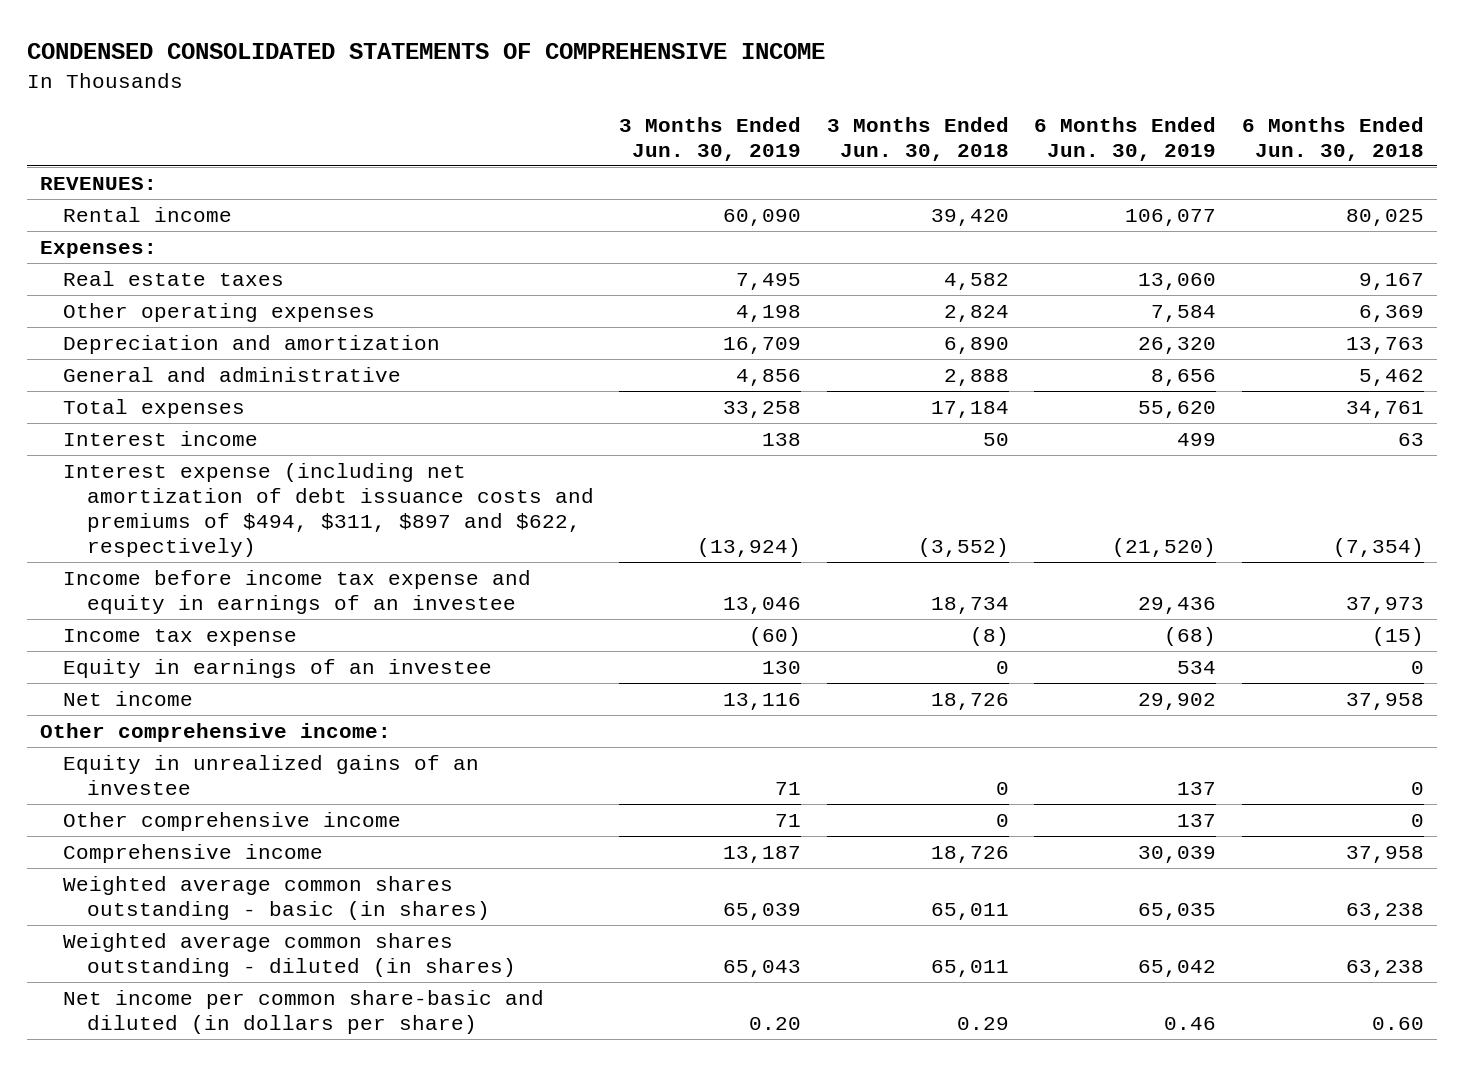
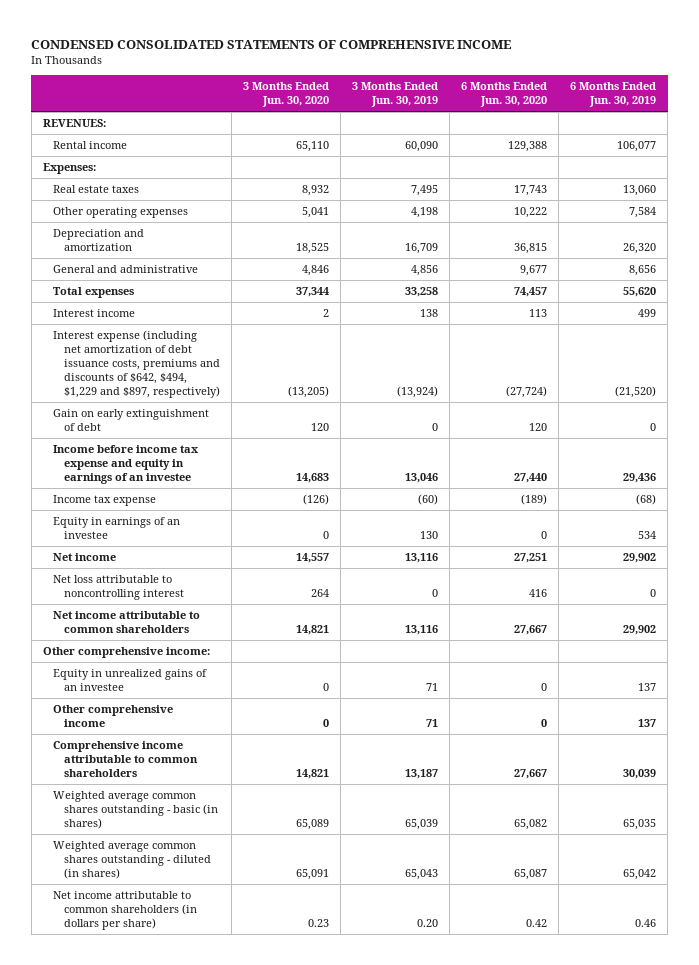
[826,116,1009,161] 3 Months Ended Jun. 30, 2018 -> none
[1241,116,1424,161] 6 Months Ended Jun. 30, 2018 -> none
none -> [242,81,329,108] 3 Months Ended Jun. 30, 2020
none -> [460,81,547,108] 6 Months Ended Jun. 30, 2020
[63,462,594,558] Interest expense (including net amortization of debt issuance costs and premiums of $494, $311, $897 and $622, respectively) -> [53,330,220,399] Interest expense (including net amortization of debt issuance costs, premiums and discounts of $642, $494, $1,229 and $897, respectively)
none -> [53,409,210,432] Gain on early extinguishment of debt
none -> [53,575,184,601] Net loss attributable to noncontrolling interest
none -> [53,611,201,634] Net income attributable to common shareholders
[63,843,324,863] Comprehensive income -> [53,741,198,778] Comprehensive income attributable to common shareholders
[63,989,545,1034] Net income per common share-basic and diluted (in dollars per share) -> [53,891,197,931] Net income attributable to common shareholders (in dollars per share)

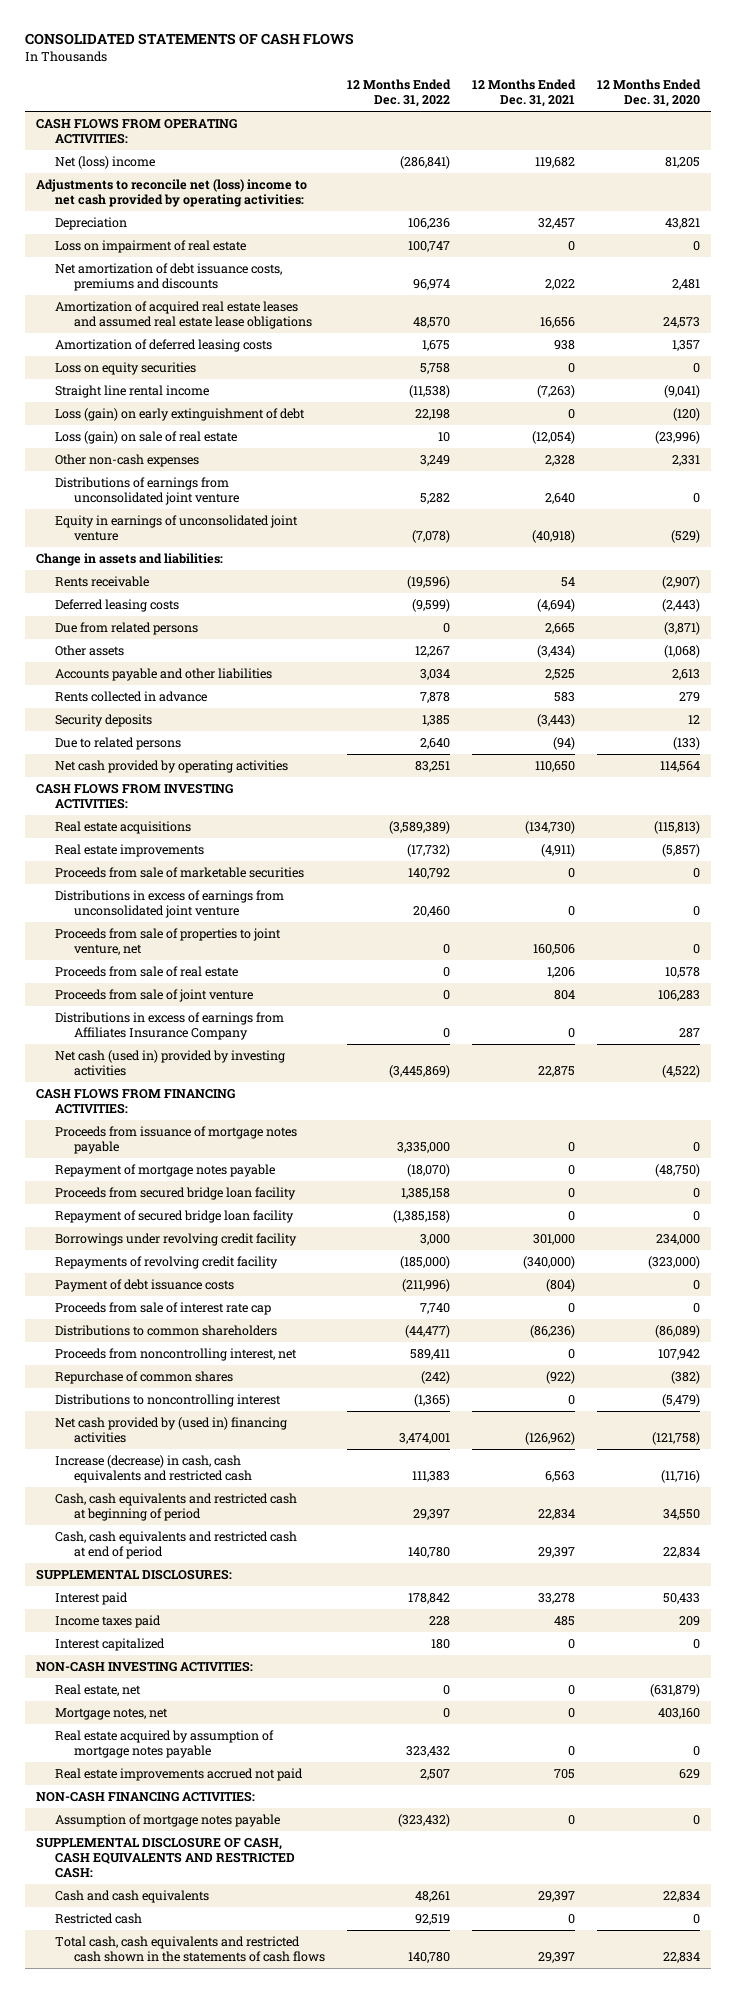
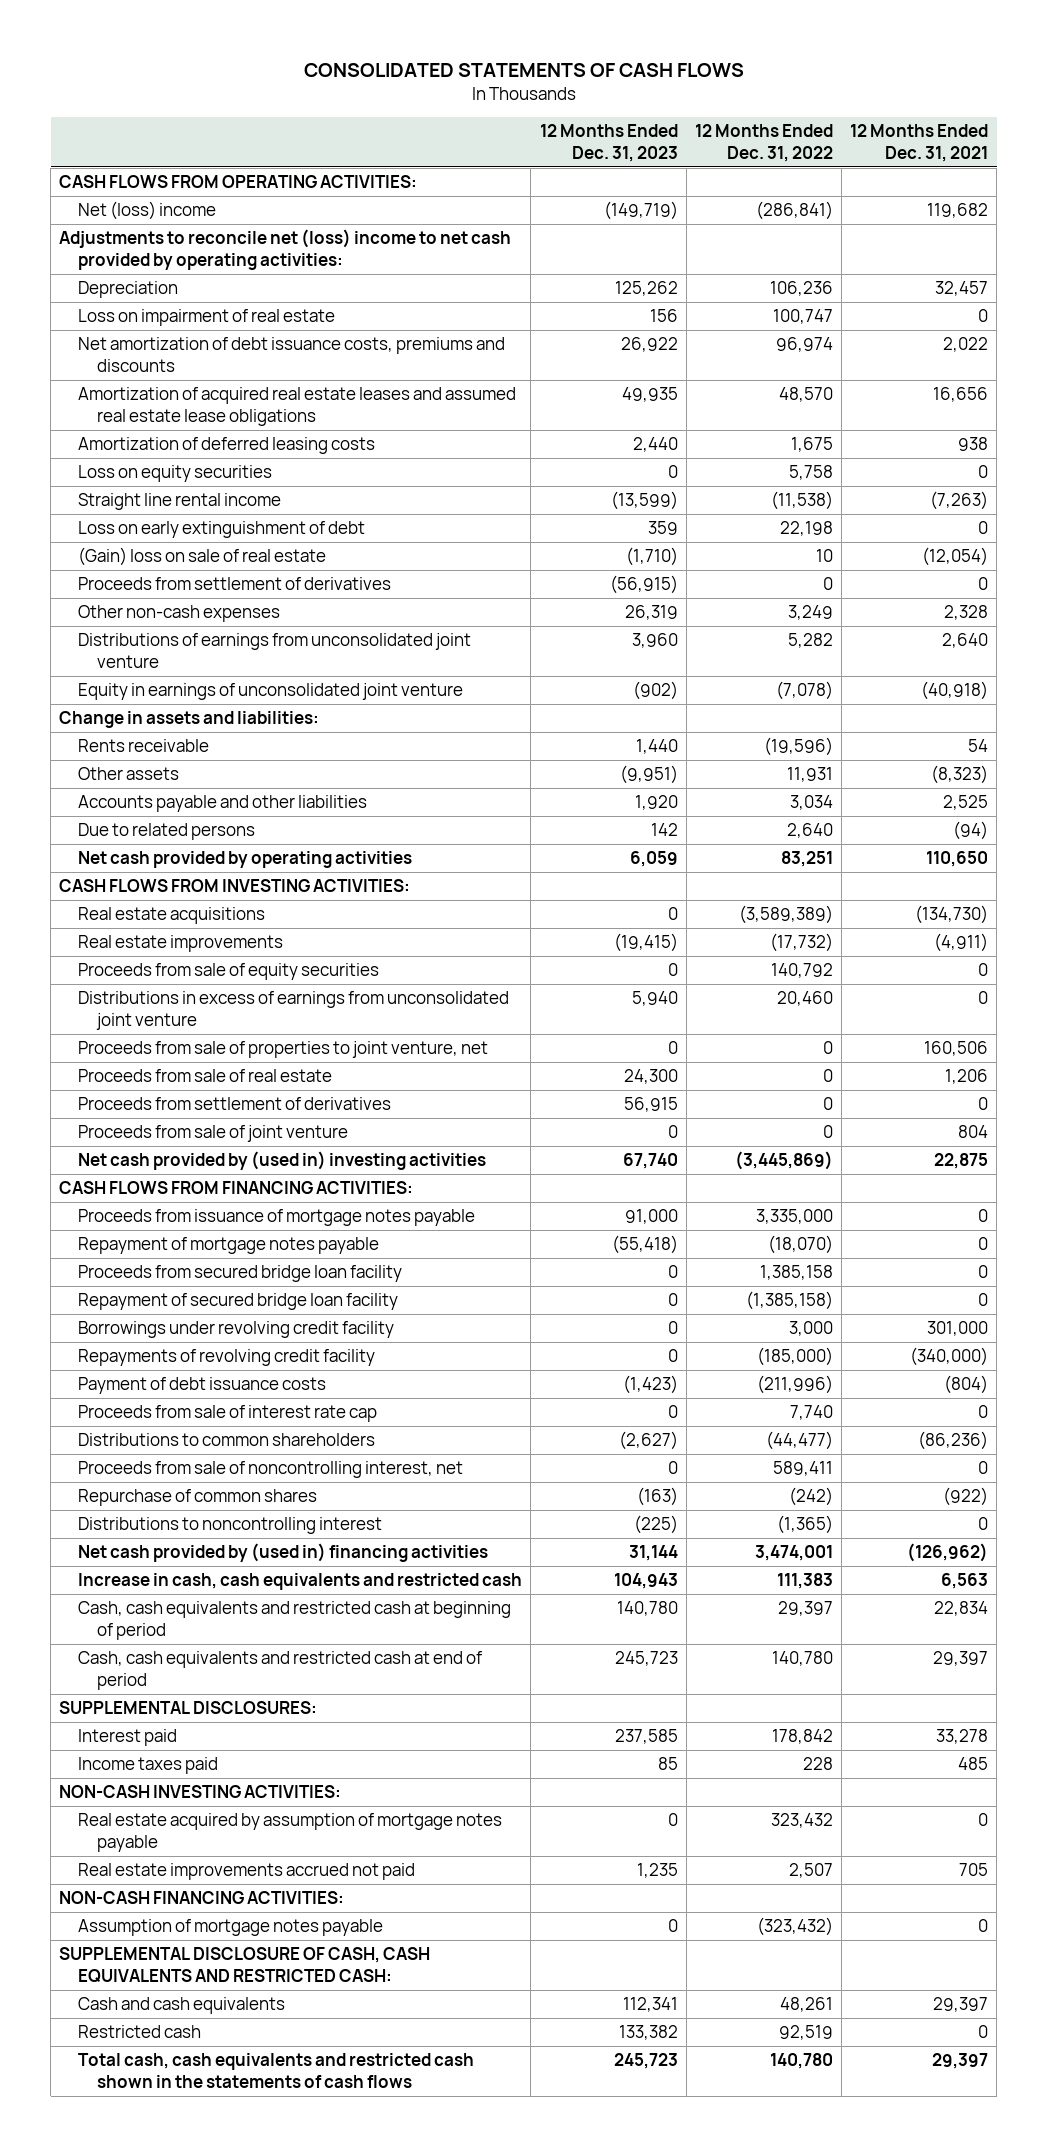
[596,78,701,107] 12 Months Ended Dec. 31, 2020 -> none
none -> [539,124,678,163] 12 Months Ended Dec. 31, 2023
[54,408,305,422] Loss (gain) on early extinguishment of debt -> [78,521,366,539] Loss on early extinguishment of debt
[54,431,237,445] Loss (gain) on sale of real estate -> [78,547,327,567] (Gain) loss on sale of real estate
none -> [78,577,392,591] Proceeds from settlement of derivatives
[54,599,179,613] Deferred leasing costs -> none
[54,622,198,636] Due from related persons -> none
[415,646,451,658] 12,267 -> [786,767,833,783] 11,931
[536,645,575,659] (3,434) -> [931,765,989,785] (8,323)
[54,691,207,703] Rents collected in advance -> none
[54,714,152,728] Security deposits -> none
[54,867,304,879] Proceeds from sale of marketable securities -> [78,963,380,981] Proceeds from sale of equity securities
none -> [78,1097,392,1111] Proceeds from settlement of derivatives
[54,1012,284,1041] Distributions in excess of earnings from Affiliates Insurance Company -> none
[54,1050,285,1077] Net cash (used in) provided by investing activities -> [78,1151,487,1171] Net cash provided by (used in) investing activities
[54,1348,297,1362] Proceeds from noncontrolling interest, net -> [78,1461,464,1479] Proceeds from sale of noncontrolling interest, net
[54,1455,253,1484] Increase (decrease) in cash, cash equivalents and restricted cash -> [78,1573,523,1591] Increase in cash, cash equivalents and restricted cash
[54,1638,165,1652] Interest capitalized -> none
[54,1684,141,1697] Real estate, net -> none
[54,1708,168,1721] Mortgage notes, net -> none

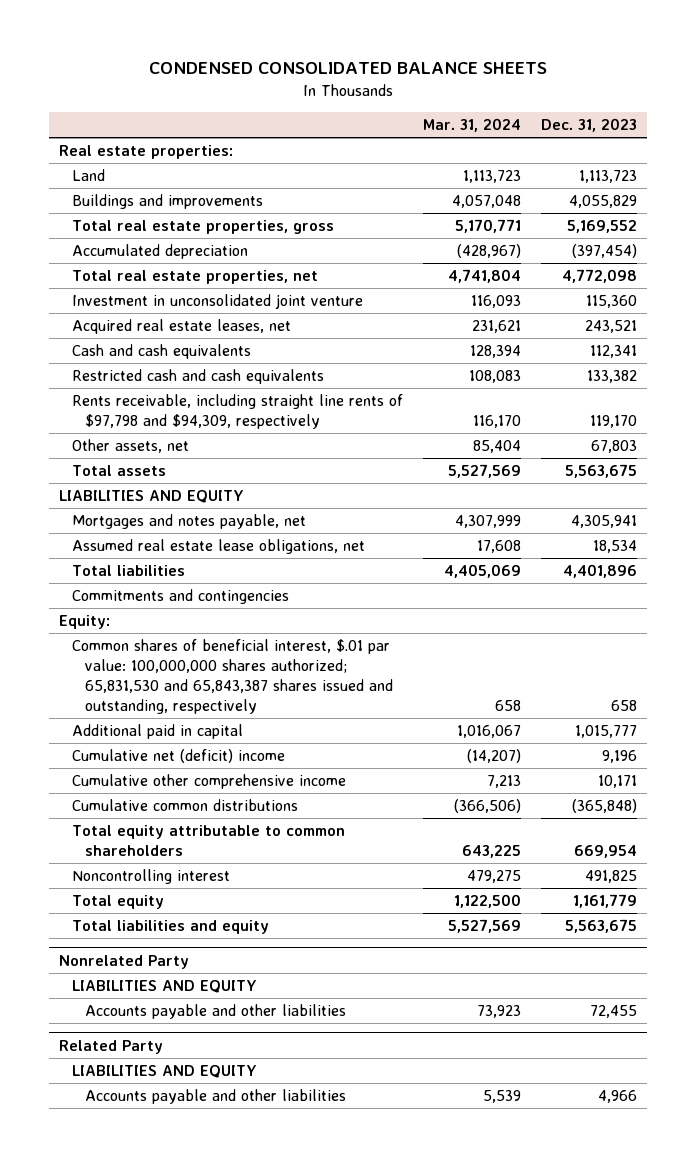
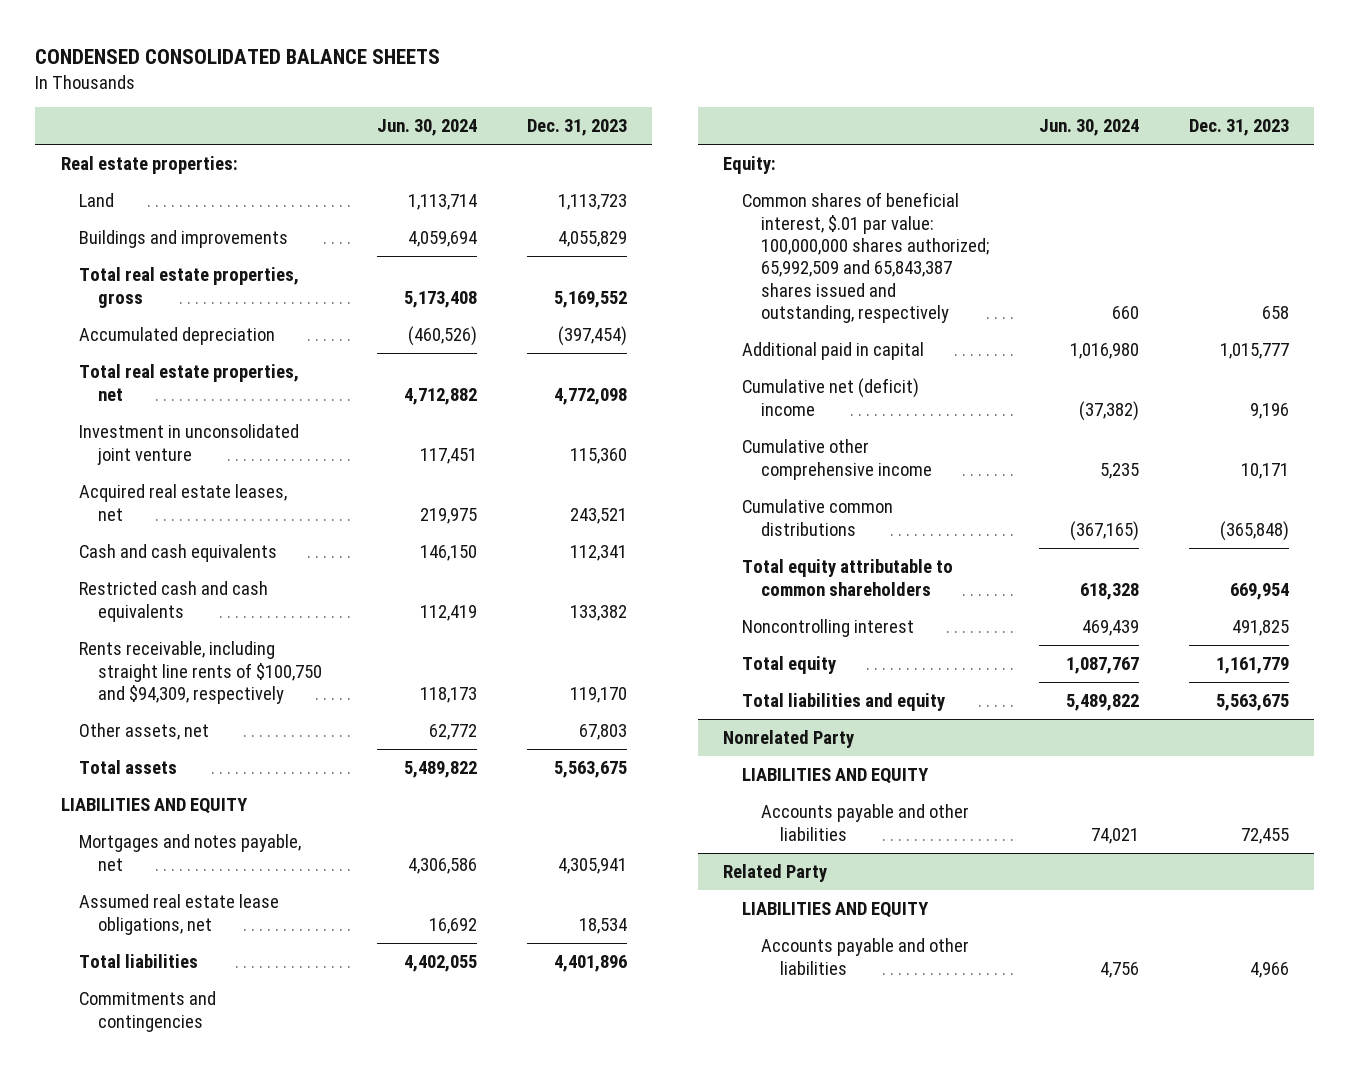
[423,118,522,133] Mar. 31, 2024 -> none
none -> [376,119,477,137] Jun. 30, 2024
[71,394,403,430] Rents receivable, including straight line rents of $97,798 and $94,309, respectively -> [79,641,323,704] Rents receivable, including straight line rents of $100,750 and $94,309, respectively
[71,639,393,714] Common shares of beneficial interest, $.01 par value: 100,000,000 shares authorized; 65,831,530 and 65,843,387 shares issued and outstanding, respectively -> [741,192,989,324] Common shares of beneficial interest, $.01 par value: 100,000,000 shares authorized; 65,992,509 and 65,843,387 shares issued and outstanding, respectively

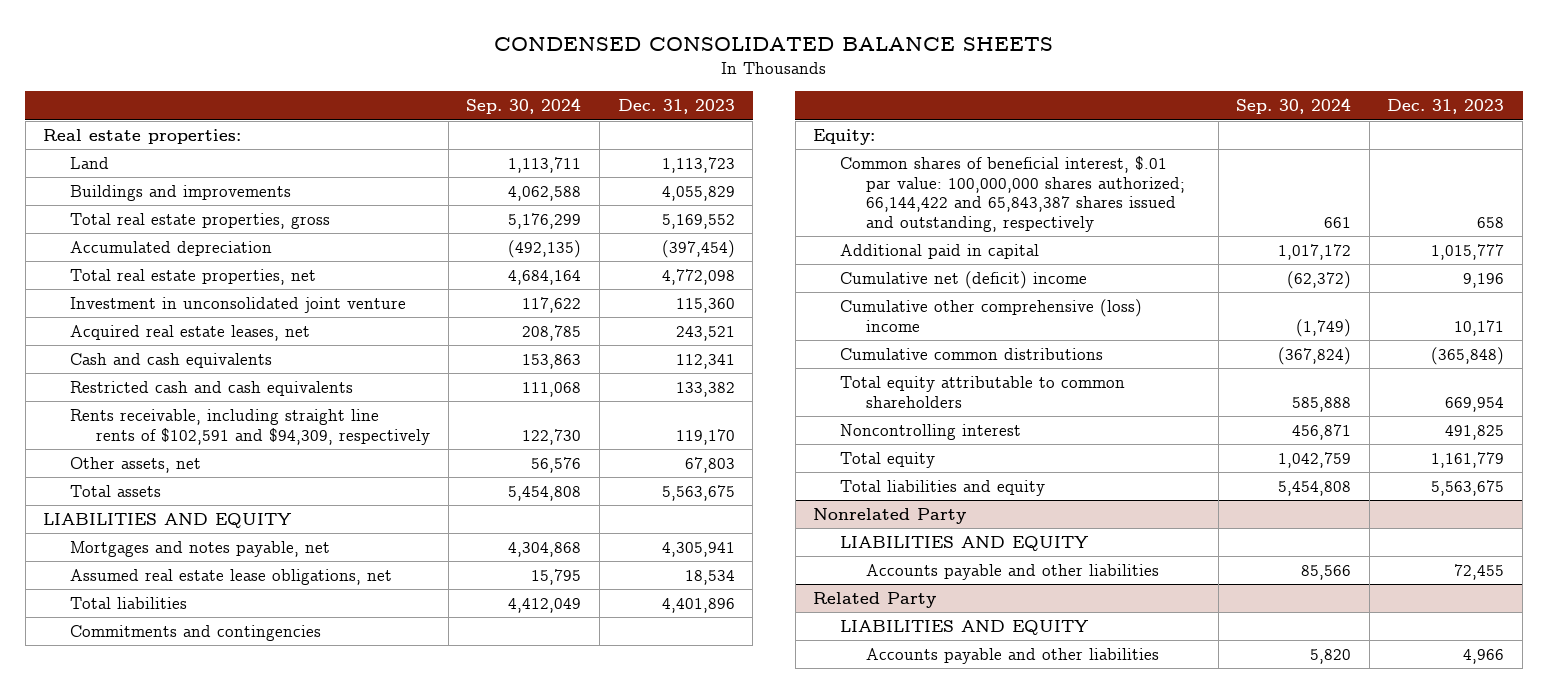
[376,119,477,137] Jun. 30, 2024 -> none
none -> [466,98,582,115] Sep. 30, 2024
[79,641,323,704] Rents receivable, including straight line rents of $100,750 and $94,309, respectively -> [69,409,431,445] Rents receivable, including straight line rents of $102,591 and $94,309, respectively
[741,192,989,324] Common shares of beneficial interest, $.01 par value: 100,000,000 shares authorized; 65,992,509 and 65,843,387 shares issued and outstanding, respectively -> [839,156,1186,232] Common shares of beneficial interest, $.01 par value: 100,000,000 shares authorized; 66,144,422 and 65,843,387 shares issued and outstanding, respectively
[741,439,932,480] Cumulative other comprehensive income -> [839,299,1142,332] Cumulative other comprehensive (loss) income

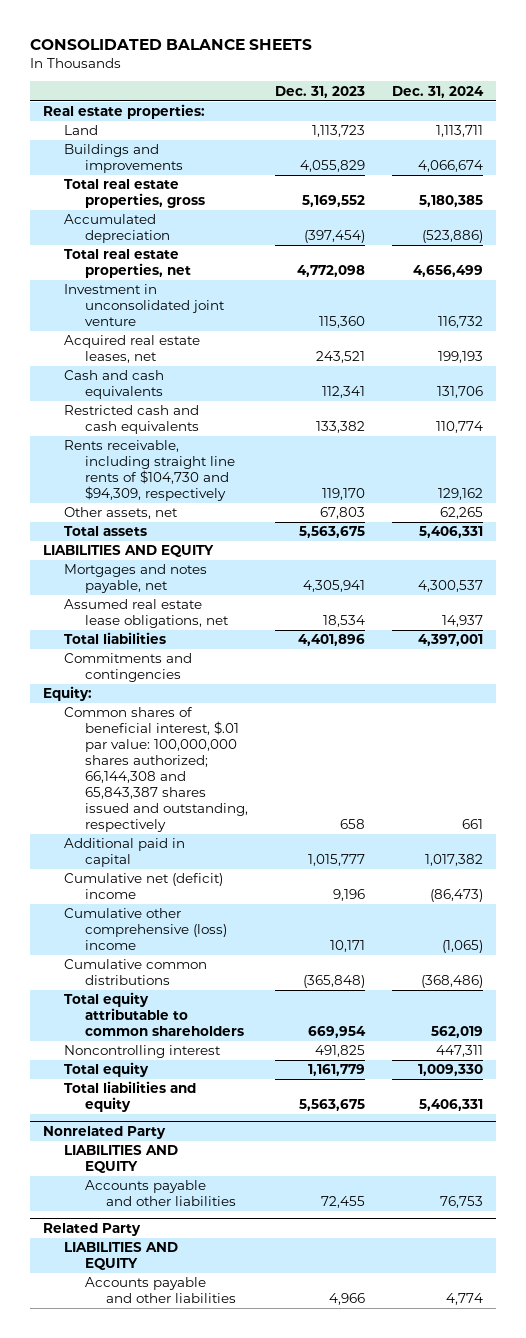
[493,37,1053,52] CONDENSED CONSOLIDATED BALANCE SHEETS -> [29,39,312,51] CONSOLIDATED BALANCE SHEETS
[466,98,582,115] Sep. 30, 2024 -> none
none -> [391,85,484,98] Dec. 31, 2024
[69,409,431,445] Rents receivable, including straight line rents of $102,591 and $94,309, respectively -> [64,440,236,502] Rents receivable, including straight line rents of $104,730 and $94,309, respectively
[839,156,1186,232] Common shares of beneficial interest, $.01 par value: 100,000,000 shares authorized; 66,144,422 and 65,843,387 shares issued and outstanding, respectively -> [64,707,249,832] Common shares of beneficial interest, $.01 par value: 100,000,000 shares authorized; 66,144,308 and 65,843,387 shares issued and outstanding, respectively

